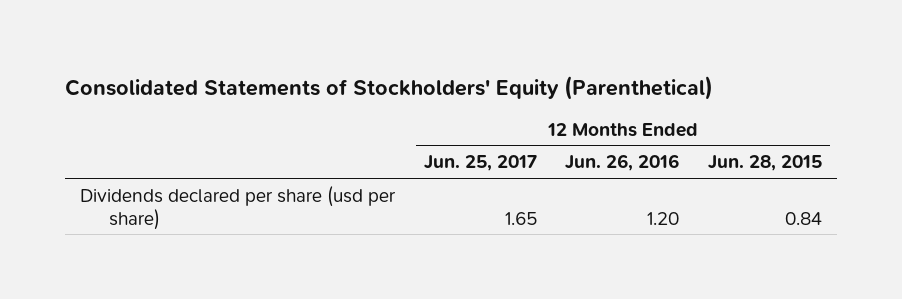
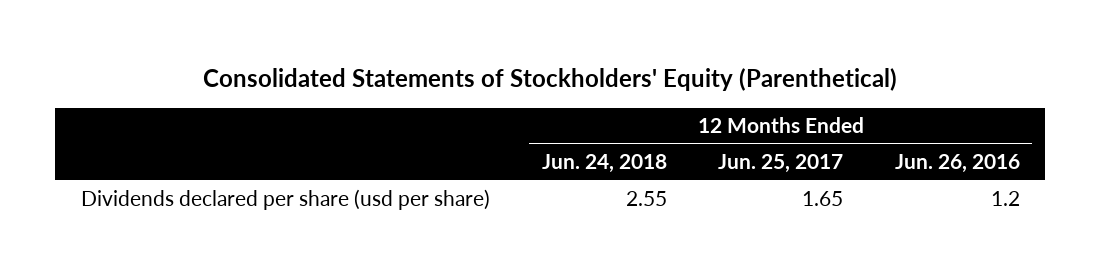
[708,155,823,172] Jun. 28, 2015 -> none
none -> [541,154,667,174] Jun. 24, 2018
[647,211,680,225] 1.20 -> [990,191,1020,207] 1.2

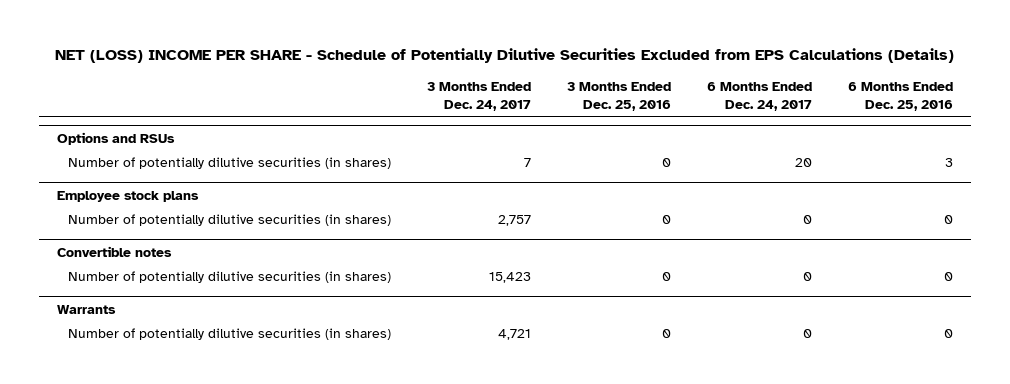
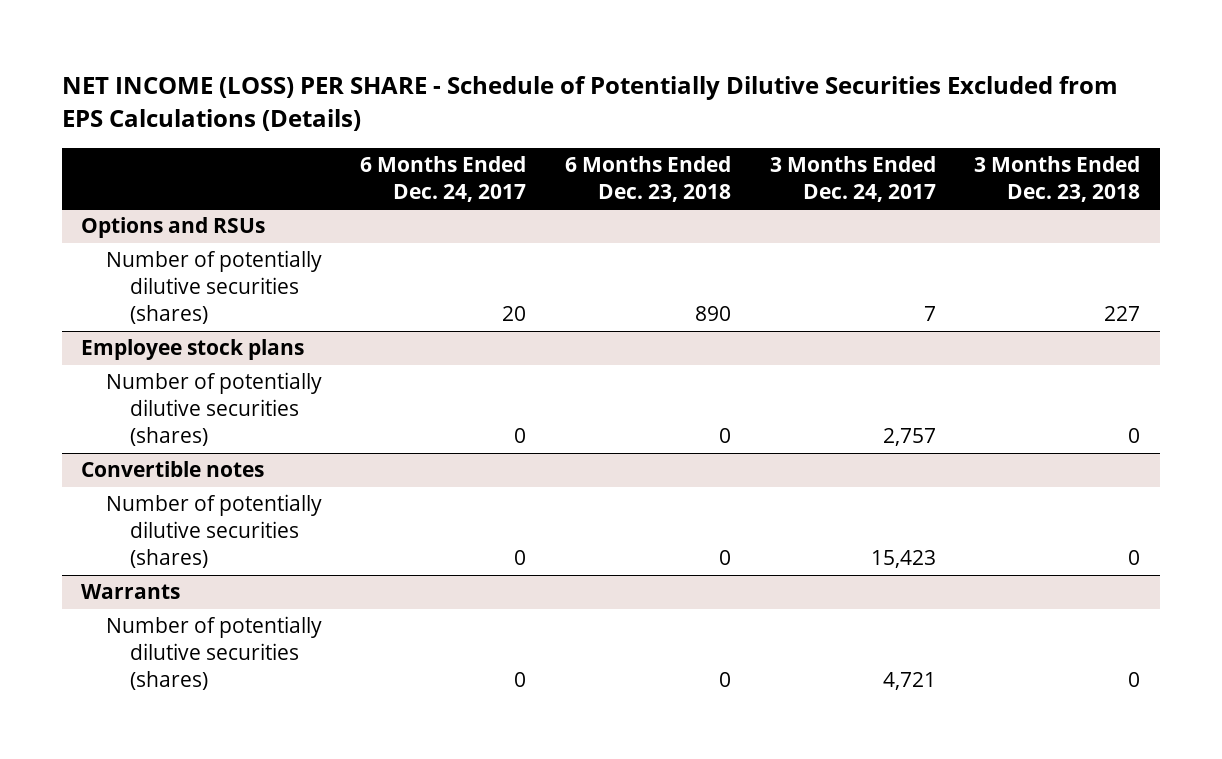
[55,48,955,64] NET (LOSS) INCOME PER SHARE - Schedule of Potentially Dilutive Securities Excluded from EPS Calculations (Details) -> [62,76,1119,131] NET INCOME (LOSS) PER SHARE - Schedule of Potentially Dilutive Securities Excluded from EPS Calculations (Details)
[566,81,671,111] 3 Months Ended Dec. 25, 2016 -> none
[847,81,953,111] 6 Months Ended Dec. 25, 2016 -> none
none -> [564,155,731,202] 6 Months Ended Dec. 23, 2018
none -> [974,155,1141,202] 3 Months Ended Dec. 23, 2018
[67,156,391,169] Number of potentially dilutive securities (in shares) -> [105,250,322,325] Number of potentially dilutive securities (shares)
[67,213,391,226] Number of potentially dilutive securities (in shares) -> [105,372,322,447] Number of potentially dilutive securities (shares)
[67,270,391,283] Number of potentially dilutive securities (in shares) -> [105,494,322,569] Number of potentially dilutive securities (shares)
[67,327,391,340] Number of potentially dilutive securities (in shares) -> [105,616,322,691] Number of potentially dilutive securities (shares)

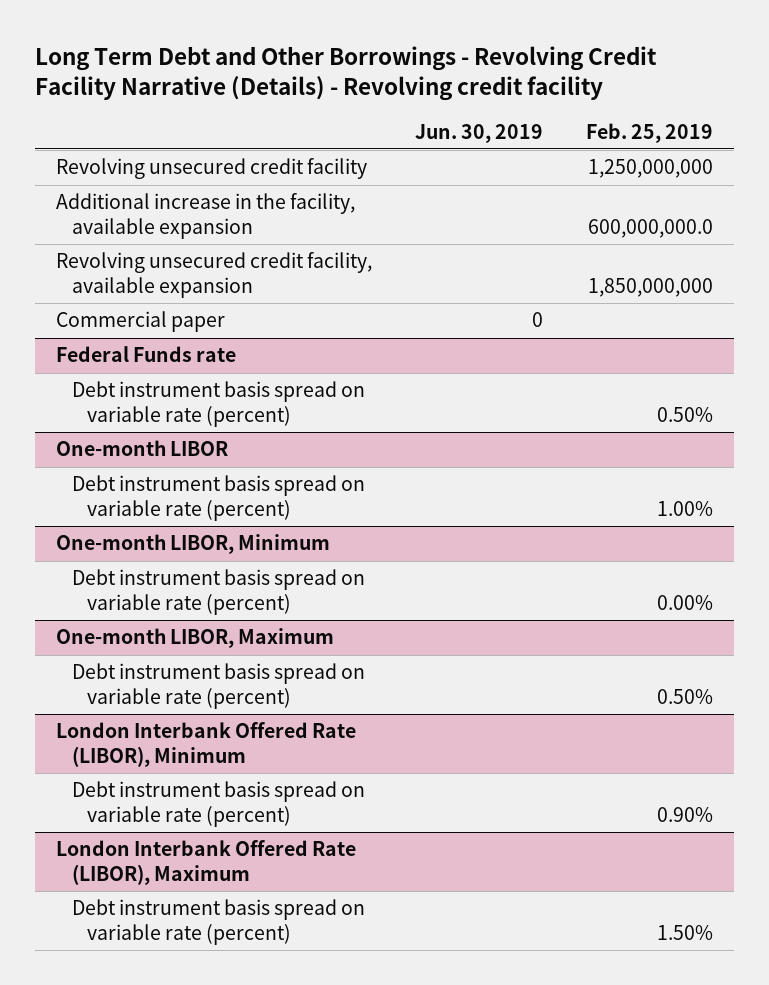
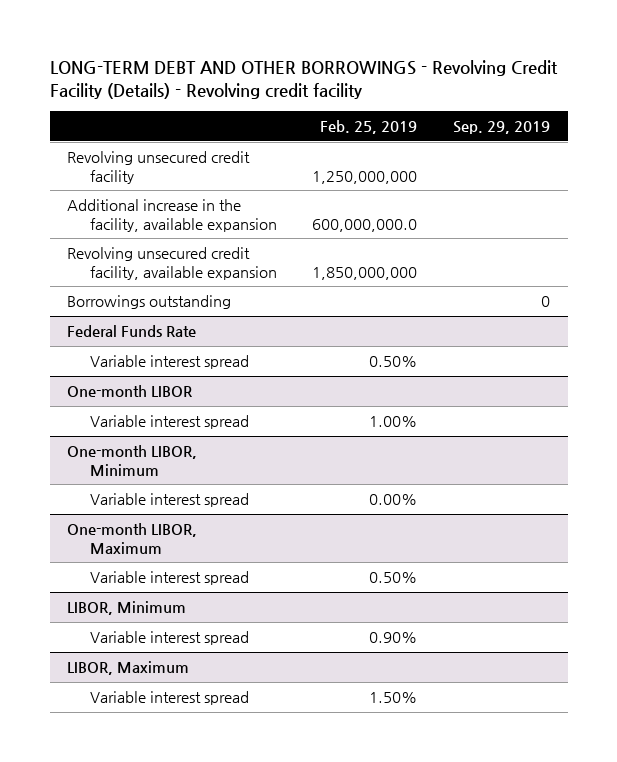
[34,45,657,102] Long Term Debt and Other Borrowings - Revolving Credit Facility Narrative (Details) - Revolving credit facility -> [49,59,558,99] LONG-TERM DEBT AND OTHER BORROWINGS - Revolving Credit Facility (Details) - Revolving credit facility
[414,123,543,143] Jun. 30, 2019 -> none
none -> [452,120,550,134] Sep. 29, 2019
[56,311,226,333] Commercial paper -> [67,295,232,310] Borrowings outstanding
[56,346,237,363] Federal Funds rate -> [67,325,197,338] Federal Funds Rate
[71,381,365,427] Debt instrument basis spread on variable rate (percent) -> [89,355,249,370] Variable interest spread
[71,475,365,521] Debt instrument basis spread on variable rate (percent) -> [89,415,249,430] Variable interest spread
[71,569,365,615] Debt instrument basis spread on variable rate (percent) -> [89,493,249,508] Variable interest spread
[56,722,357,767] London Interbank Offered Rate (LIBOR), Minimum -> none
[56,840,357,885] London Interbank Offered Rate (LIBOR), Maximum -> none
[71,663,365,709] Debt instrument basis spread on variable rate (percent) -> [89,571,249,586] Variable interest spread
none -> [67,601,187,616] LIBOR, Minimum
[71,781,365,827] Debt instrument basis spread on variable rate (percent) -> [89,631,249,646] Variable interest spread
none -> [67,661,190,676] LIBOR, Maximum
[71,899,365,945] Debt instrument basis spread on variable rate (percent) -> [89,691,249,706] Variable interest spread

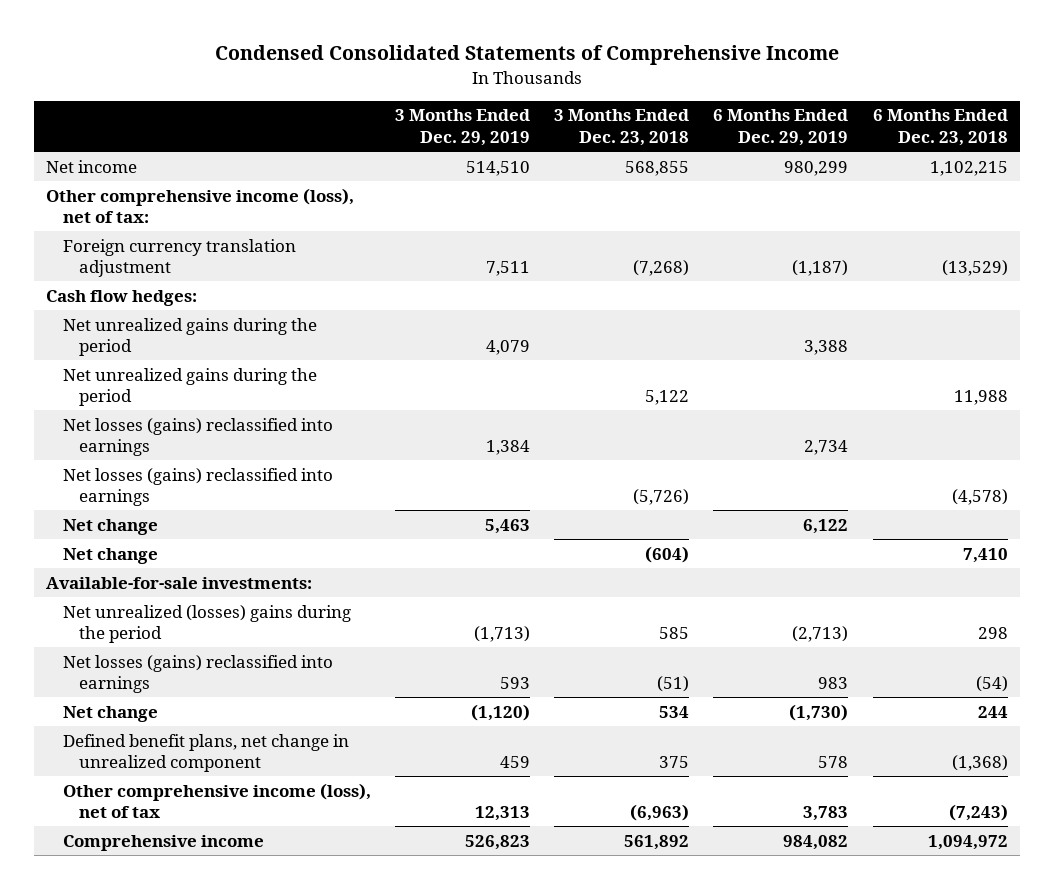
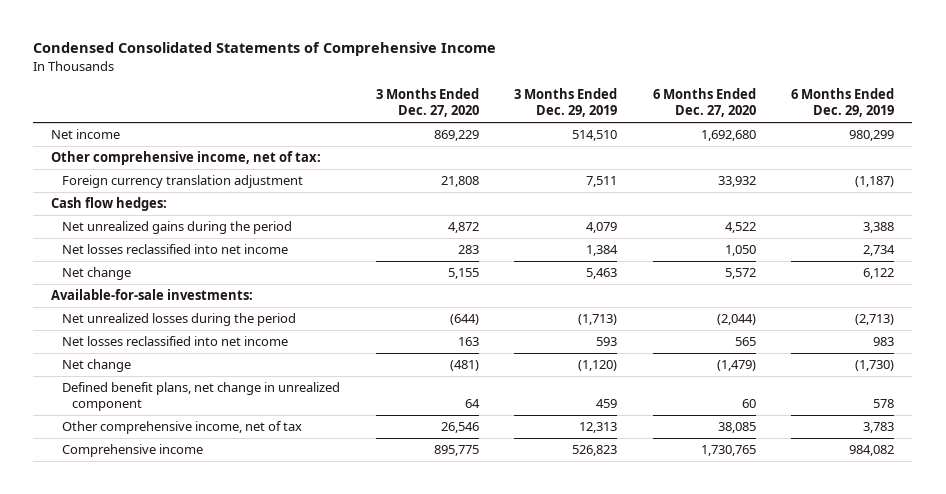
[554,109,690,146] 3 Months Ended Dec. 23, 2018 -> none
[872,109,1008,146] 6 Months Ended Dec. 23, 2018 -> none
none -> [375,88,479,118] 3 Months Ended Dec. 27, 2020
none -> [652,88,756,118] 6 Months Ended Dec. 27, 2020
[45,187,354,224] Other comprehensive income (loss), net of tax: -> [51,150,322,165] Other comprehensive income, net of tax:
[62,367,317,407] Net unrealized gains during the period -> none
[62,467,333,507] Net losses (gains) reclassified into earnings -> none
[62,417,333,457] Net losses (gains) reclassified into earnings -> [61,243,288,254] Net losses reclassified into net income
[62,547,158,564] Net change -> none
[62,604,351,644] Net unrealized (losses) gains during the period -> [61,312,296,326] Net unrealized losses during the period
[62,654,333,694] Net losses (gains) reclassified into earnings -> [61,335,288,346] Net losses reclassified into net income
[62,782,371,819] Other comprehensive income (loss), net of tax -> [61,420,302,434] Other comprehensive income, net of tax

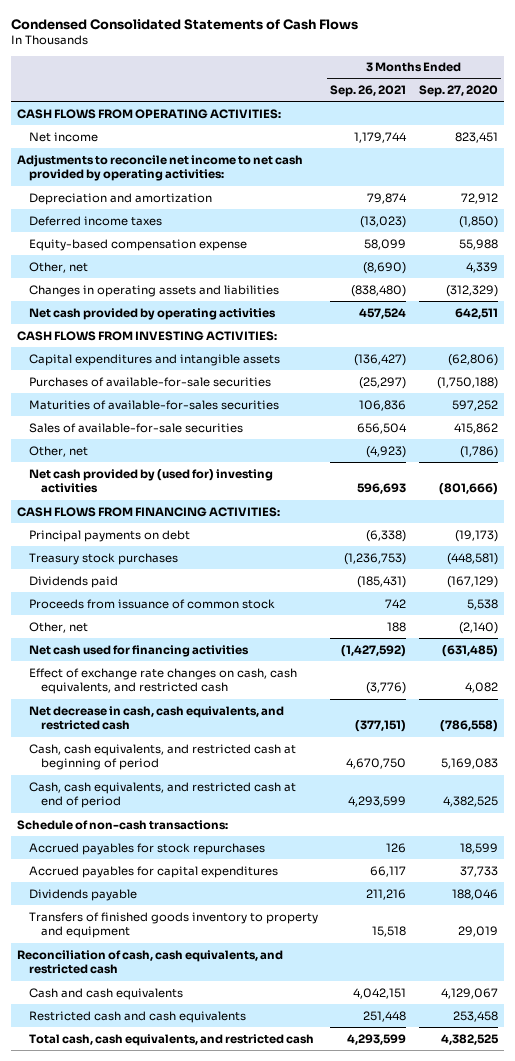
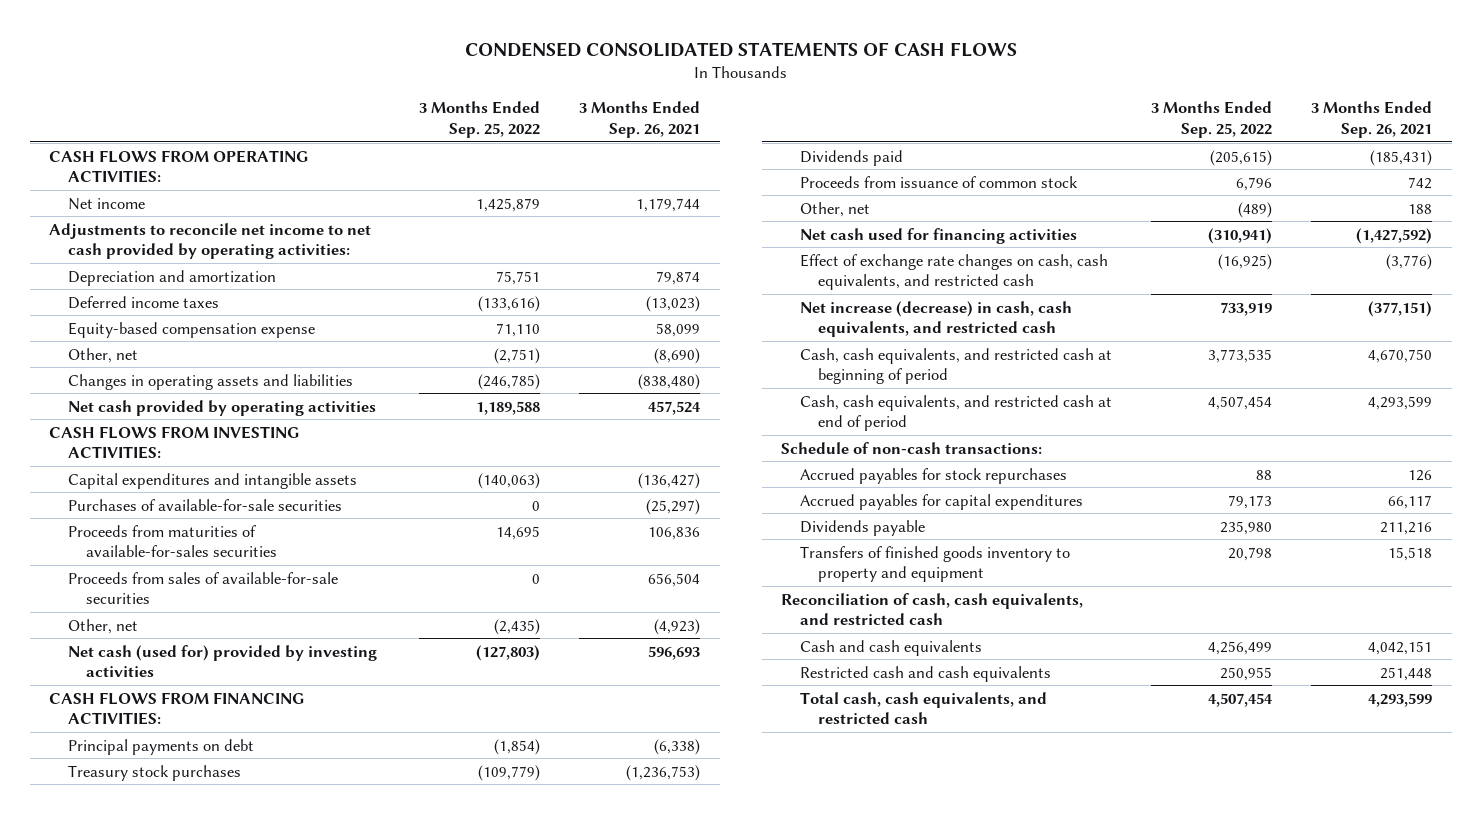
[10,18,358,30] Condensed Consolidated Statements of Cash Flows -> [464,41,1017,57] CONDENSED CONSOLIDATED STATEMENTS OF CASH FLOWS
[418,84,498,97] Sep. 27, 2020 -> none
none -> [418,101,540,138] 3 Months Ended Sep. 25, 2022
[29,399,280,410] Maturities of available-for-sales securities -> [67,524,278,558] Proceeds from maturities of available-for-sales securities
[29,422,244,433] Sales of available-for-sale securities -> [67,571,338,605] Proceeds from sales of available-for-sale securities
[29,468,274,494] Net cash provided by (used for) investing activities -> [67,644,377,678] Net cash (used for) provided by investing activities
[29,705,285,731] Net decrease in cash, cash equivalents, and restricted cash -> [799,300,1072,338] Net increase (decrease) in cash, cash equivalents, and restricted cash

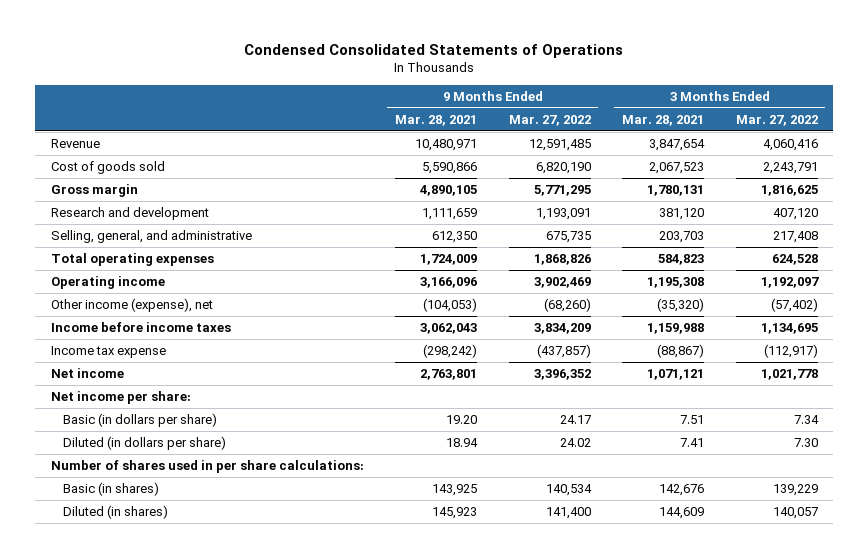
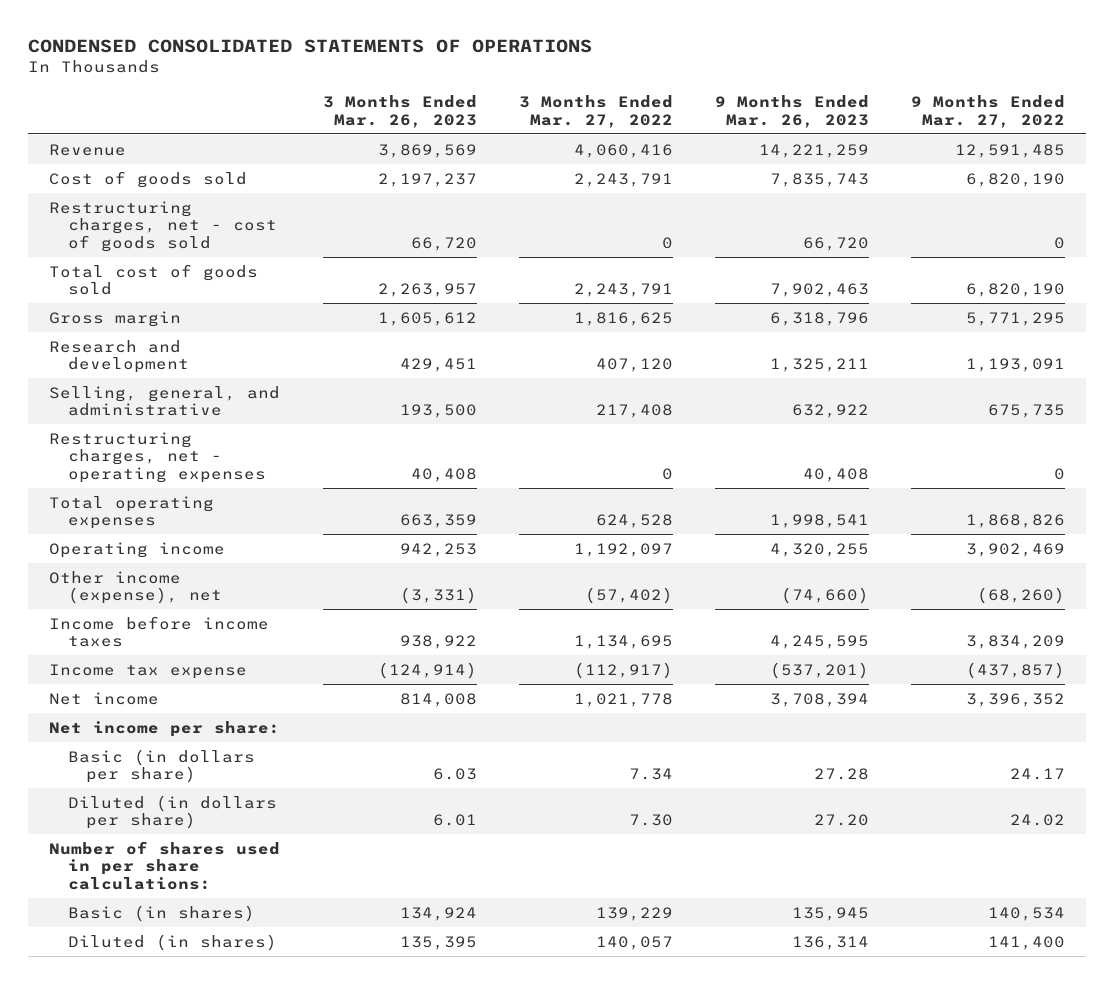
[244,43,624,58] Condensed Consolidated Statements of Operations -> [28,38,593,53] CONDENSED CONSOLIDATED STATEMENTS OF OPERATIONS
[395,114,478,126] Mar. 28, 2021 -> none
[622,114,705,126] Mar. 28, 2021 -> none
none -> [322,95,477,128] 3 Months Ended Mar. 26, 2023
none -> [714,95,869,128] 9 Months Ended Mar. 26, 2023
none -> [49,200,277,252] Restructuring charges, net - cost of goods sold
none -> [49,263,259,296] Total cost of goods sold
none -> [49,431,266,483] Restructuring charges, net - operating expenses

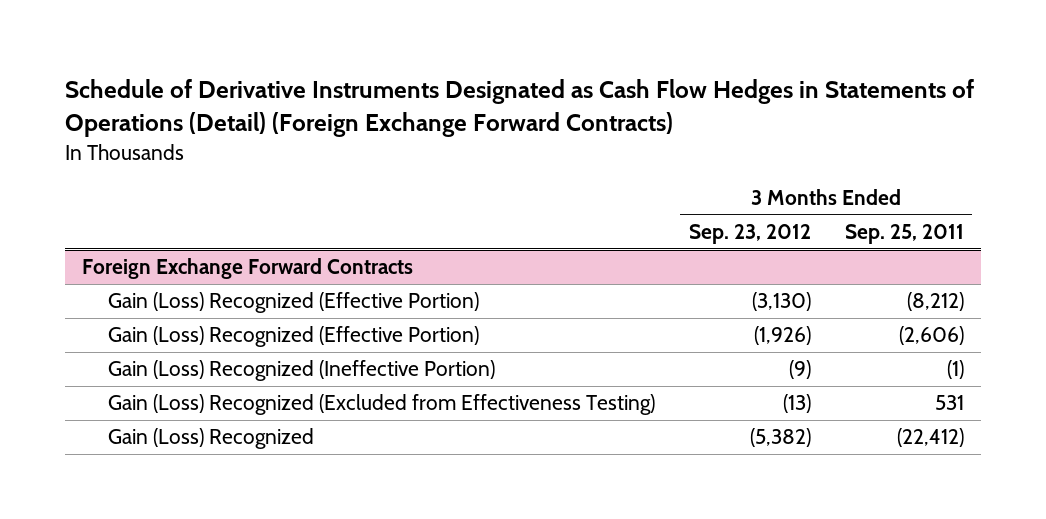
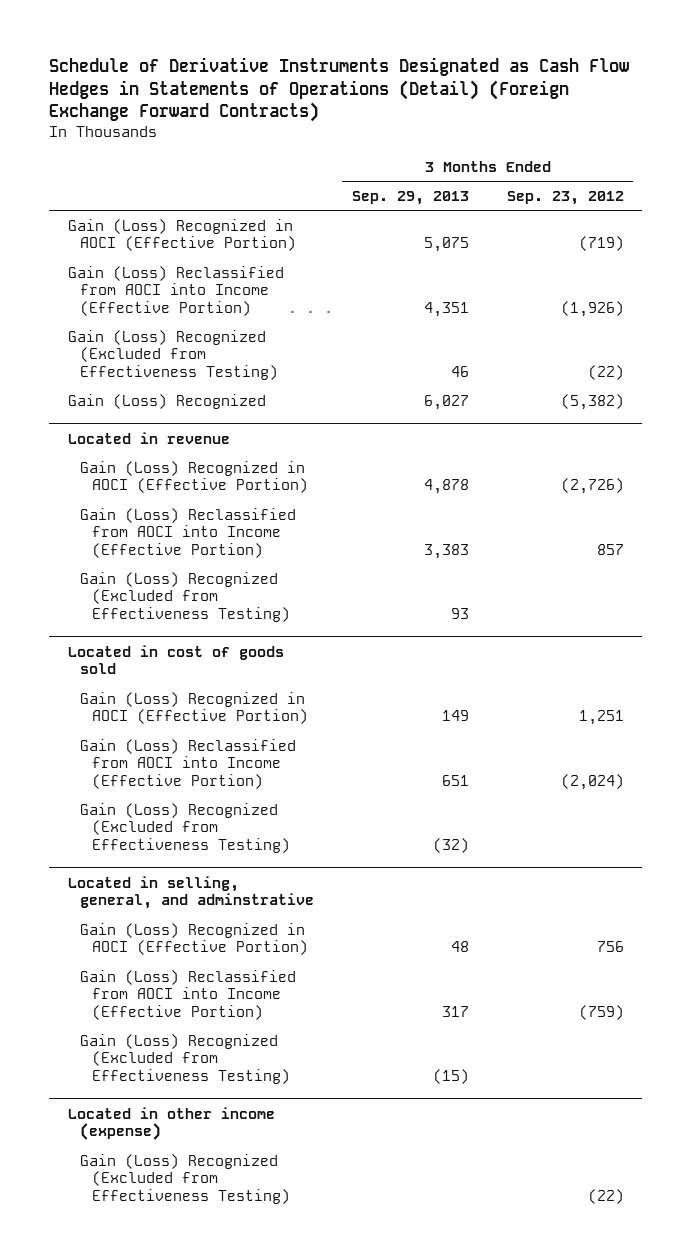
[844,224,964,245] Sep. 25, 2011 -> none
none -> [351,190,469,205] Sep. 29, 2013
[81,258,413,280] Foreign Exchange Forward Contracts -> none
[107,360,495,382] Gain (Loss) Recognized (Ineffective Portion) -> none
[107,292,479,314] Gain (Loss) Recognized (Effective Portion) -> [68,218,296,252] Gain (Loss) Recognized in AOCI (Effective Portion)
[751,292,811,312] (3,130) -> [578,236,624,252] (719)
[107,326,479,348] Gain (Loss) Recognized (Effective Portion) -> [68,265,285,316] Gain (Loss) Reclassified from AOCI into Income (Effective Portion)
[782,394,811,414] (13) -> [587,364,624,380] (22)
none -> [68,431,231,444] Located in revenue
none -> [79,460,308,494] Gain (Loss) Recognized in AOCI (Effective Portion)
none -> [79,507,296,558] Gain (Loss) Reclassified from AOCI into Income (Effective Portion)
none -> [79,571,290,622] Gain (Loss) Recognized (Excluded from Effectiveness Testing)
none -> [68,644,285,675] Located in cost of goods sold
none -> [79,691,308,725] Gain (Loss) Recognized in AOCI (Effective Portion)
none -> [79,738,296,789] Gain (Loss) Reclassified from AOCI into Income (Effective Portion)
none -> [79,802,290,853] Gain (Loss) Recognized (Excluded from Effectiveness Testing)
none -> [68,875,314,910] Located in selling, general, and adminstrative
none -> [79,922,308,956] Gain (Loss) Recognized in AOCI (Effective Portion)
none -> [79,969,296,1020] Gain (Loss) Reclassified from AOCI into Income (Effective Portion)
none -> [79,1033,290,1084] Gain (Loss) Recognized (Excluded from Effectiveness Testing)
none -> [68,1106,276,1141] Located in other income (expense)
none -> [79,1153,290,1204] Gain (Loss) Recognized (Excluded from Effectiveness Testing)

